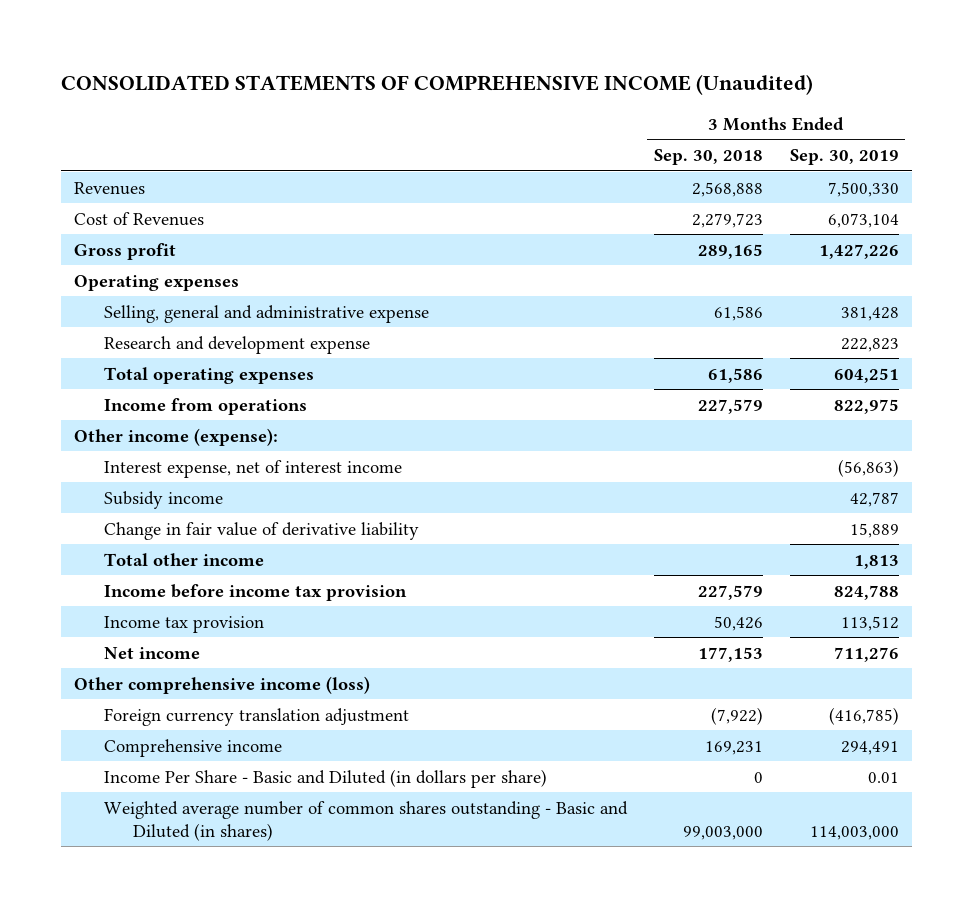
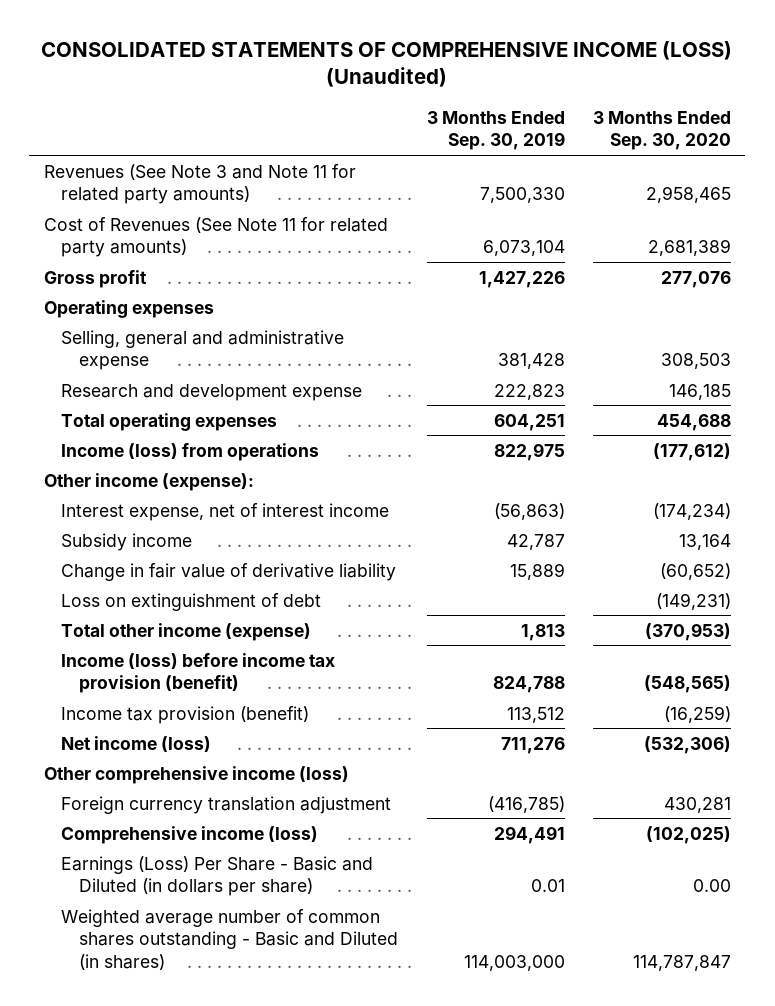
[60,73,813,95] CONSOLIDATED STATEMENTS OF COMPREHENSIVE INCOME (Unaudited) -> [41,40,733,88] CONSOLIDATED STATEMENTS OF COMPREHENSIVE INCOME (LOSS) (Unaudited)
[653,149,763,166] Sep. 30, 2018 -> none
none -> [593,110,732,151] 3 Months Ended Sep. 30, 2020
[74,181,146,195] Revenues -> [43,163,356,205] Revenues (See Note 3 and Note 11 for related party amounts)
[74,211,205,226] Cost of Revenues -> [43,216,388,258] Cost of Revenues (See Note 11 for related party amounts)
[103,397,307,415] Income from operations -> [61,442,320,461] Income (loss) from operations
none -> [61,592,322,611] Loss on extinguishment of debt
[103,552,264,566] Total other income -> [61,622,312,641] Total other income (expense)
[103,583,407,601] Income before income tax provision -> [61,652,336,694] Income (loss) before income tax provision (benefit)
[103,615,264,633] Income tax provision -> [61,705,310,724] Income tax provision (benefit)
[103,646,200,659] Net income -> [61,735,212,752] Net income (loss)
[103,738,282,757] Comprehensive income -> [61,825,319,844] Comprehensive income (loss)
[103,768,547,788] Income Per Share - Basic and Diluted (in dollars per share) -> [61,855,374,897] Earnings (Loss) Per Share - Basic and Diluted (in dollars per share)

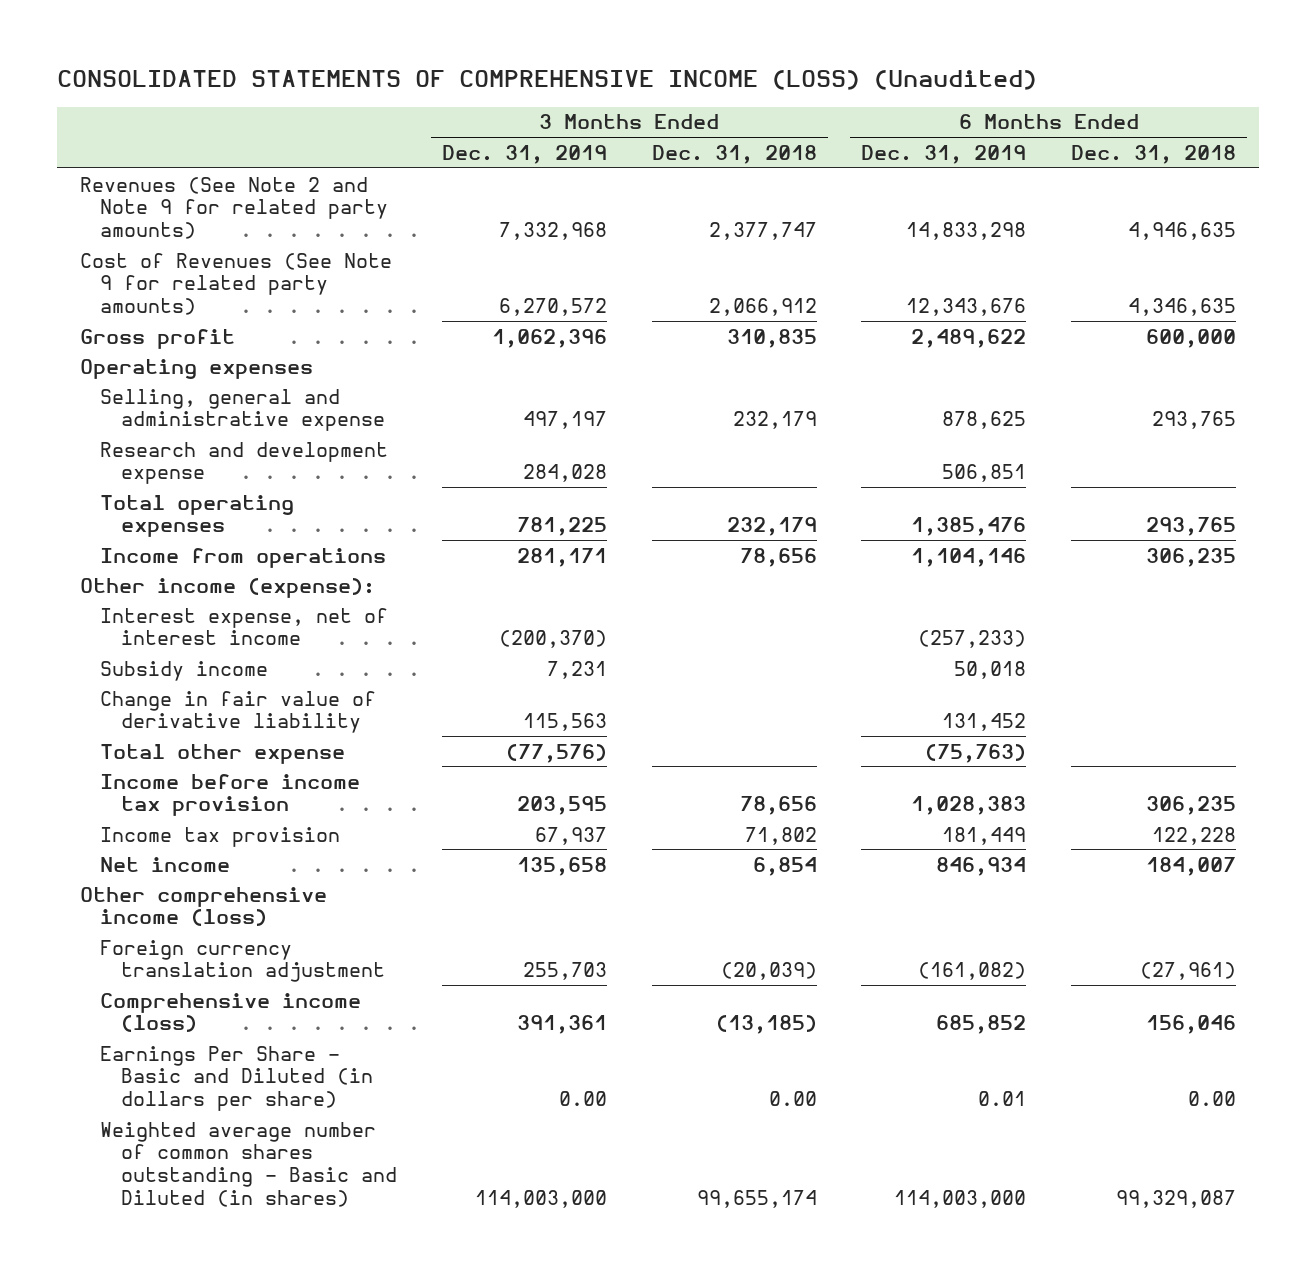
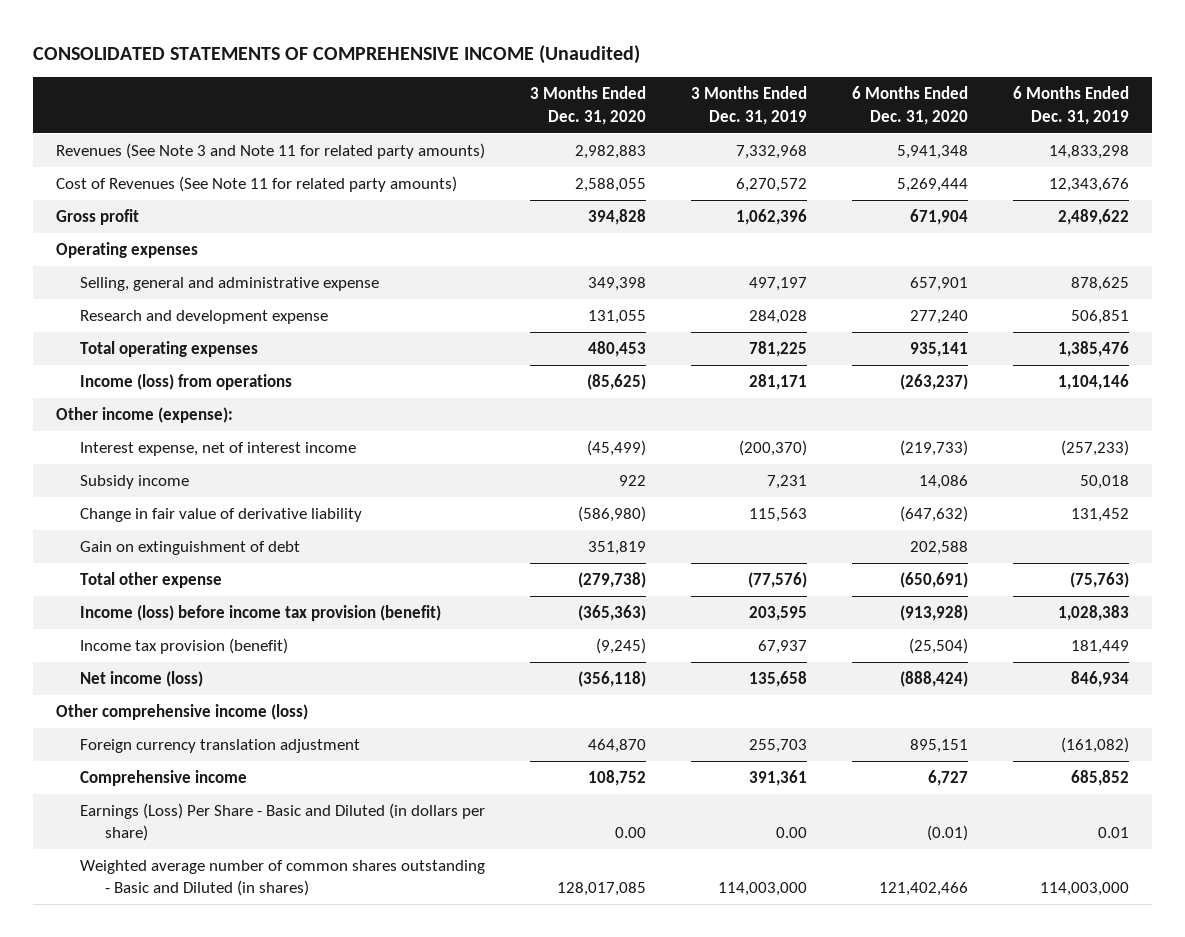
[57,70,1038,91] CONSOLIDATED STATEMENTS OF COMPREHENSIVE INCOME (LOSS) (Unaudited) -> [33,45,641,65] CONSOLIDATED STATEMENTS OF COMPREHENSIVE INCOME (Unaudited)
[651,144,817,164] Dec. 31, 2018 -> none
[1071,144,1237,164] Dec. 31, 2018 -> none
none -> [530,86,647,125] 3 Months Ended Dec. 31, 2020
none -> [852,86,969,125] 6 Months Ended Dec. 31, 2020
[79,176,389,240] Revenues (See Note 2 and Note 9 for related party amounts) -> [55,143,485,160] Revenues (See Note 3 and Note 11 for related party amounts)
[79,252,392,316] Cost of Revenues (See Note 9 for related party amounts) -> [55,176,457,193] Cost of Revenues (See Note 11 for related party amounts)
[100,547,387,568] Income from operations -> [80,374,293,391] Income (loss) from operations
none -> [80,541,301,556] Gain on extinguishment of debt
[100,773,361,817] Income before income tax provision -> [80,605,442,622] Income (loss) before income tax provision (benefit)
[100,826,341,847] Income tax provision -> [80,638,289,655] Income tax provision (benefit)
[100,856,231,872] Net income -> [80,671,204,688] Net income (loss)
[100,992,362,1033] Comprehensive income (loss) -> [80,770,248,787] Comprehensive income
[100,1045,374,1112] Earnings Per Share - Basic and Diluted (in dollars per share) -> [80,803,486,842] Earnings (Loss) Per Share - Basic and Diluted (in dollars per share)

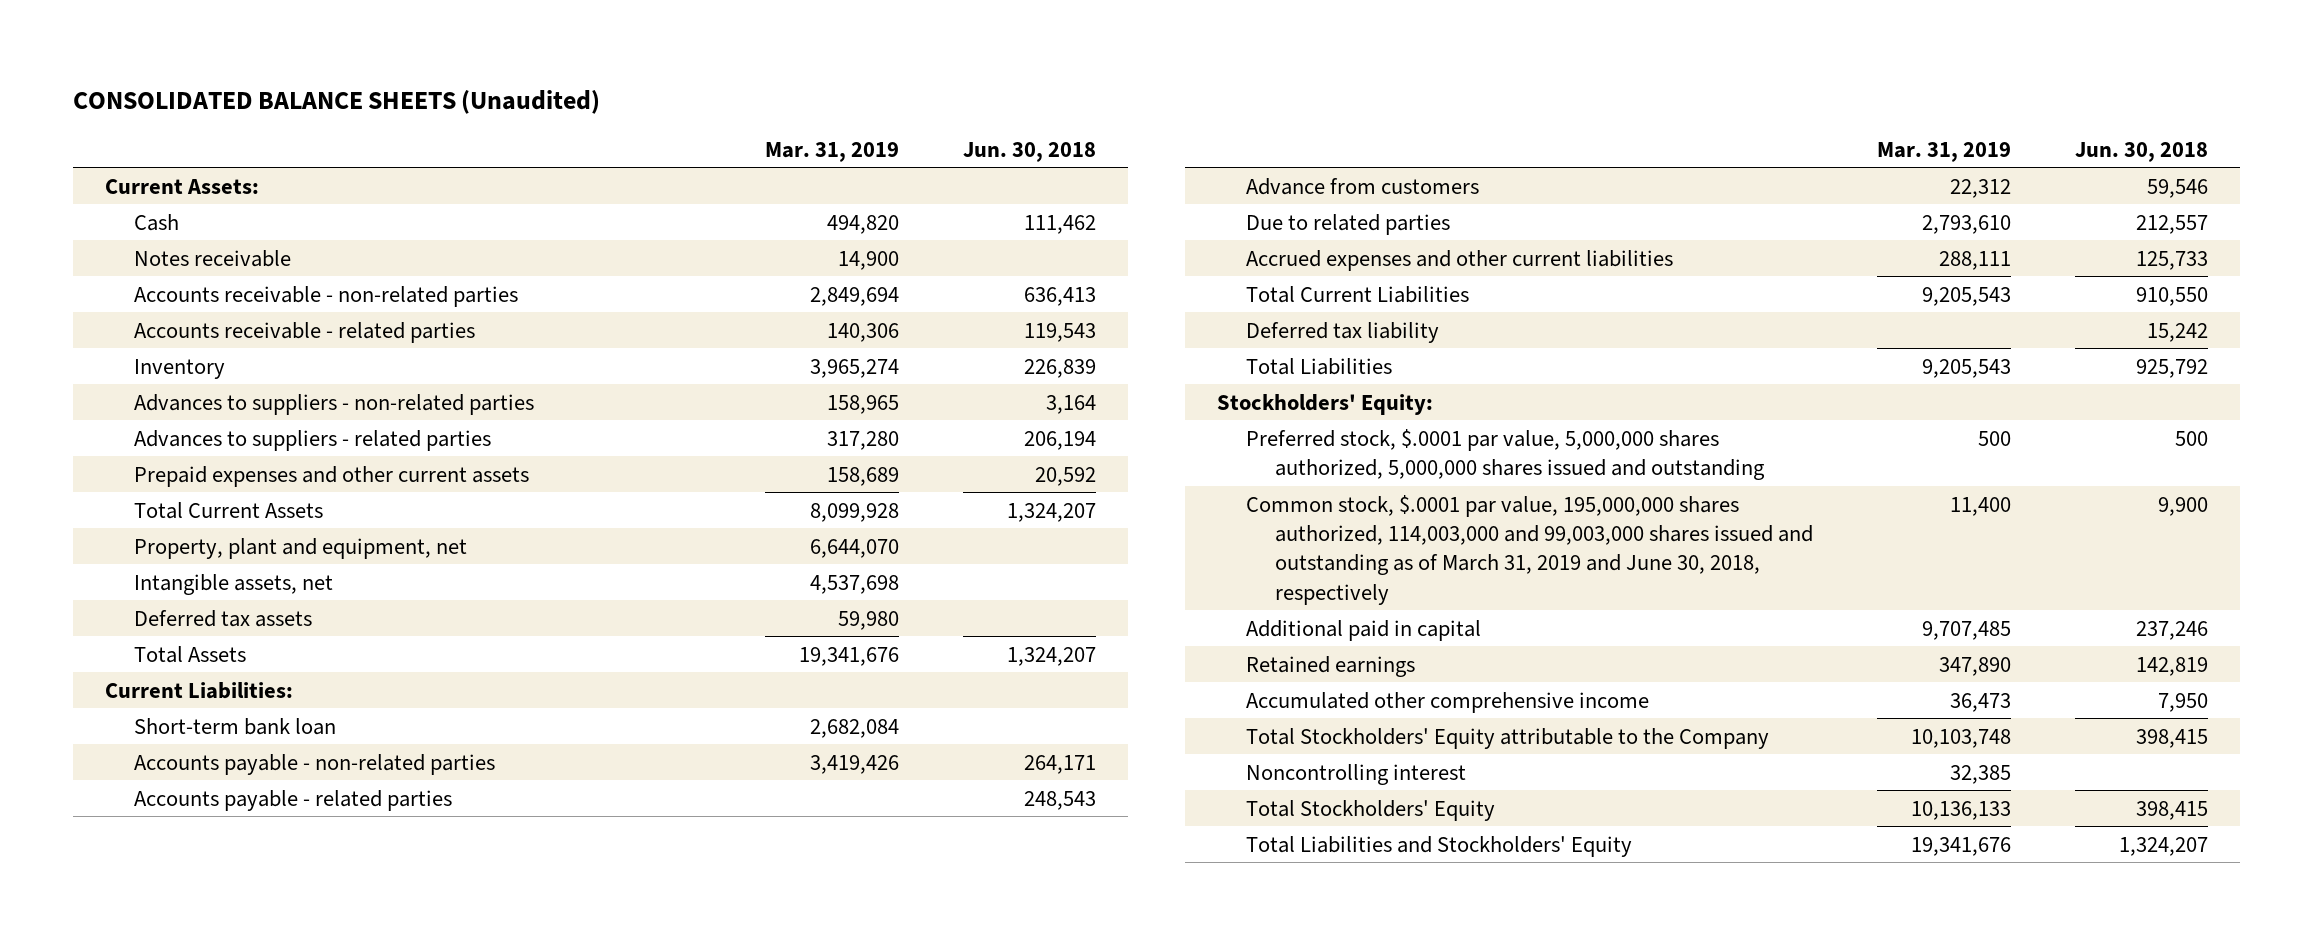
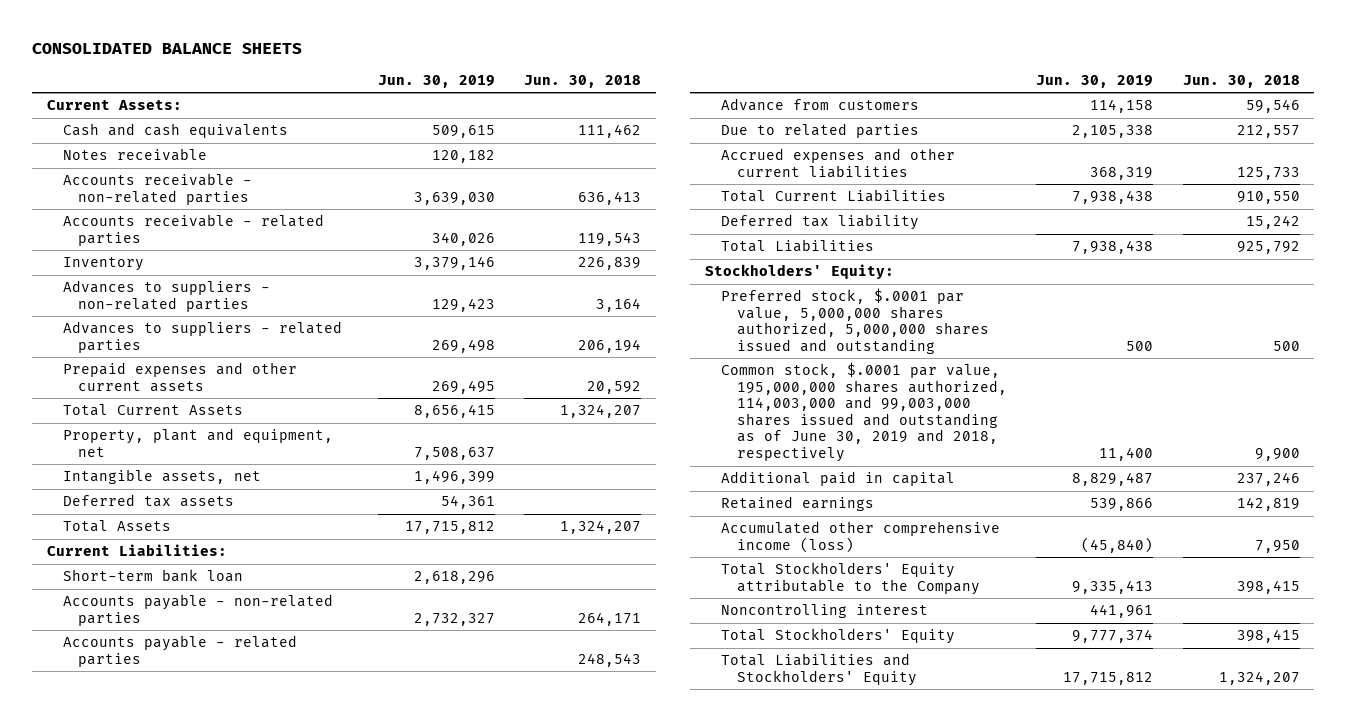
[73,89,601,114] CONSOLIDATED BALANCE SHEETS (Unaudited) -> [32,42,303,54] CONSOLIDATED BALANCE SHEETS
[765,141,900,162] Mar. 31, 2019 -> none
none -> [377,74,495,88] Jun. 30, 2019
[134,213,180,231] Cash -> [62,123,288,139] Cash and cash equivalents
[1245,494,1814,605] Common stock, $.0001 par value, 195,000,000 shares authorized, 114,003,000 and 99,003,000 shares issued and outstanding as of March 31, 2019 and June 30, 2018, respectively -> [720,362,1007,462] Common stock, $.0001 par value, 195,000,000 shares authorized, 114,003,000 and 99,003,000 shares issued and outstanding as of June 30, 2019 and 2018, respectively
[1245,691,1649,713] Accumulated other comprehensive income -> [720,521,1000,553] Accumulated other comprehensive income (loss)

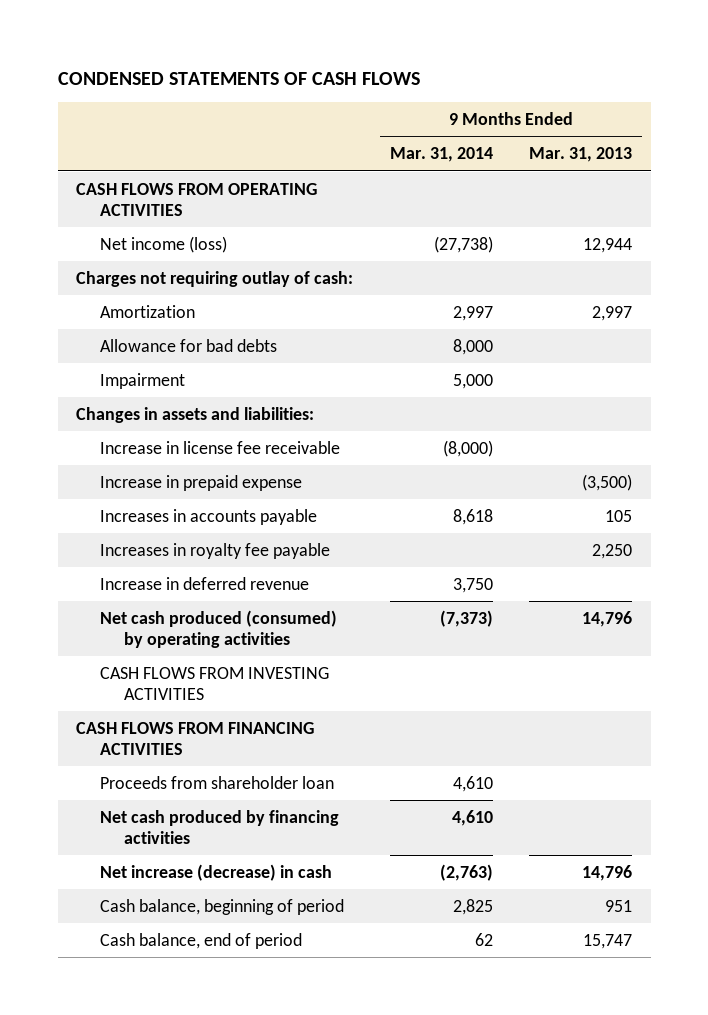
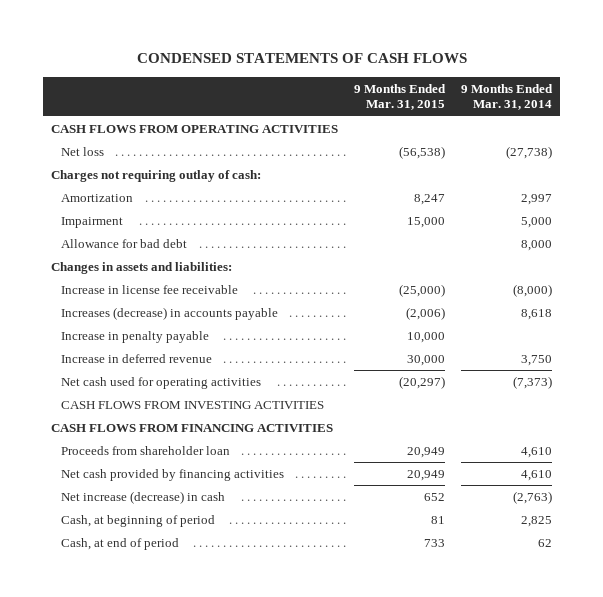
[529,147,633,163] Mar. 31, 2013 -> none
none -> [354,83,447,111] 9 Months Ended Mar. 31, 2015
[100,235,228,253] Net income (loss) -> [60,146,104,156] Net loss
[100,338,278,352] Allowance for bad debts -> none
none -> [60,238,187,248] Allowance for bad debt
[100,474,303,491] Increase in prepaid expense -> none
[100,542,331,559] Increases in royalty fee payable -> none
[100,508,318,525] Increases in accounts payable -> [60,306,278,320] Increases (decrease) in accounts payable
none -> [60,330,209,343] Increase in penalty payable
[100,609,338,648] Net cash produced (consumed) by operating activities -> [60,376,261,389] Net cash used for operating activities
[100,809,340,844] Net cash produced by financing activities -> [60,468,284,481] Net cash provided by financing activities
[100,898,345,915] Cash balance, beginning of period -> [60,514,215,527] Cash, at beginning of period
[100,932,303,949] Cash balance, end of period -> [60,537,179,550] Cash, at end of period

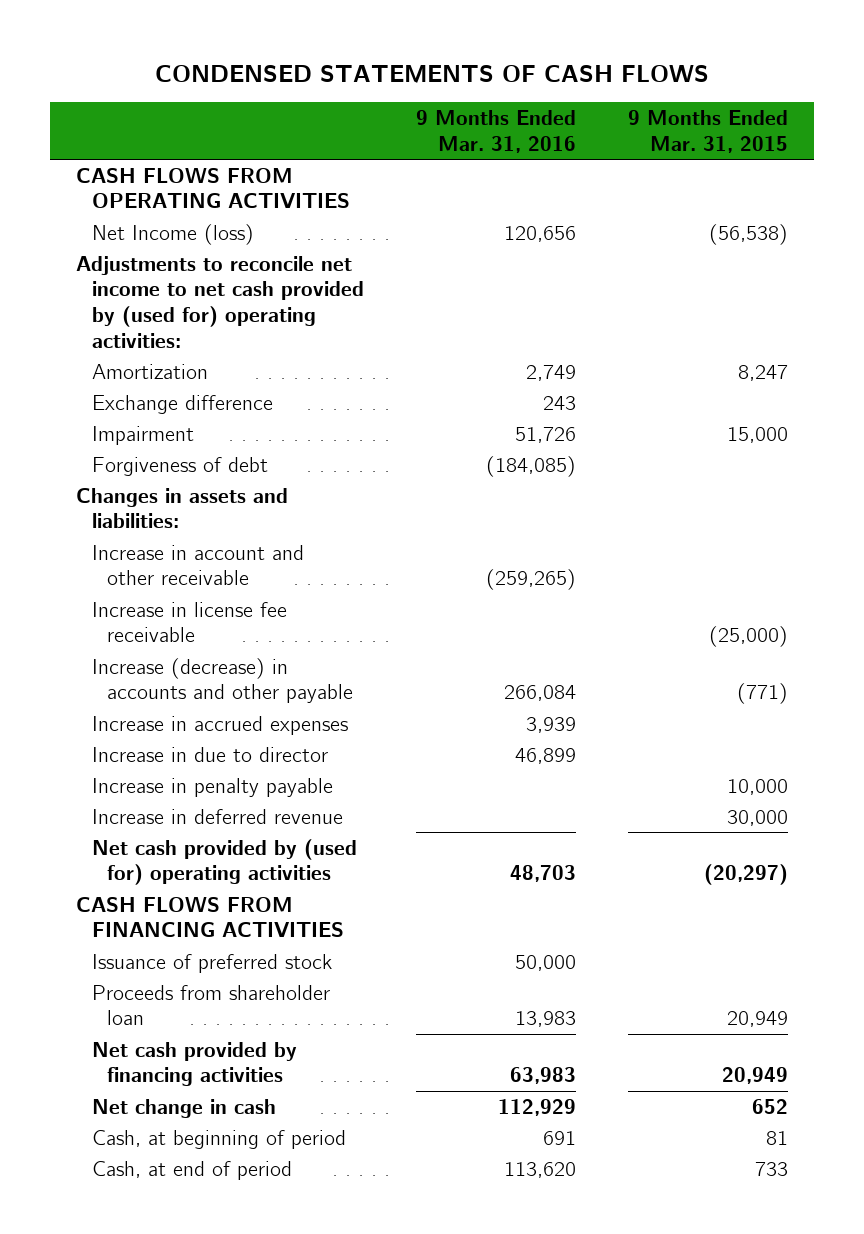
[461,83,554,111] 9 Months Ended Mar. 31, 2014 -> none
none -> [415,109,576,153] 9 Months Ended Mar. 31, 2016
[51,169,262,182] Charges not requiring outlay of cash: -> none
[60,146,104,156] Net loss -> [91,223,254,245] Net Income (loss)
none -> [76,255,364,348] Adjustments to reconcile net income to net cash provided by (used for) operating activities:
none -> [91,394,273,414] Exchange difference
[60,238,187,248] Allowance for bad debt -> none
none -> [91,456,268,476] Forgiveness of debt
none -> [91,544,304,586] Increase in account and other receivable
[60,306,278,320] Increases (decrease) in accounts payable -> [91,657,354,704] Increase (decrease) in accounts and other payable
[406,306,446,320] (2,006) -> [736,683,788,705] (771)
none -> [91,715,348,735] Increase in accrued expenses
none -> [91,746,328,762] Increase in due to director
[60,400,324,409] CASH FLOWS FROM INVESTING ACTIVITIES -> none
[60,376,261,389] Net cash used for operating activities -> [91,838,357,886] Net cash provided by (used for) operating activities
none -> [91,953,332,973] Issuance of preferred stock
[60,490,225,504] Net increase (decrease) in cash -> [91,1098,276,1118] Net change in cash

